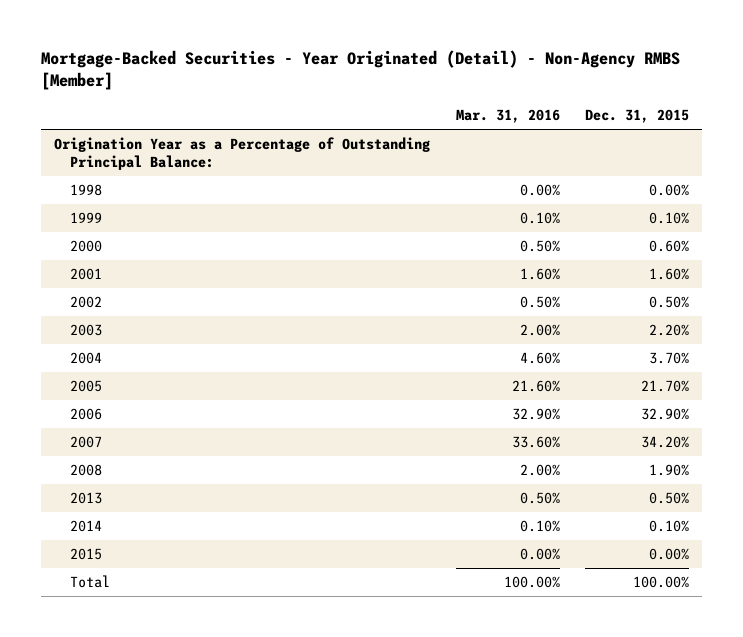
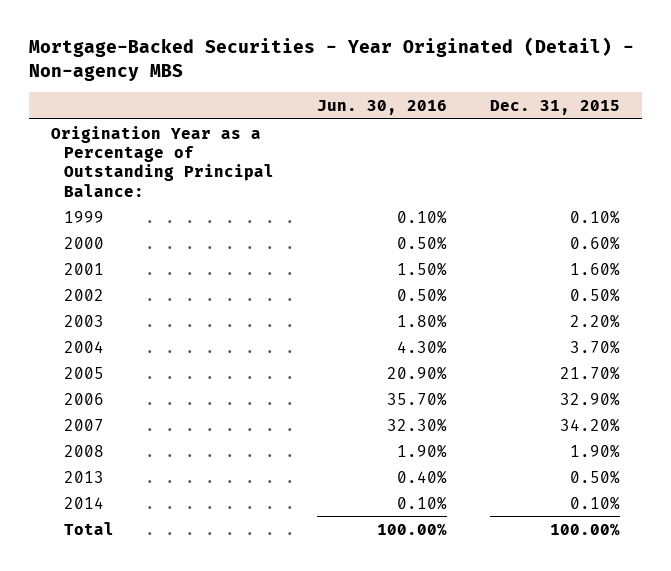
[41,49,681,91] Mortgage-Backed Securities - Year Originated (Detail) - Non-Agency RMBS [Member] -> [29,37,635,81] Mortgage-Backed Securities - Year Originated (Detail) - Non-agency MBS
[455,108,560,123] Mar. 31, 2016 -> none
none -> [316,99,447,115] Jun. 30, 2016
[70,184,103,197] 1998 -> none
[70,548,103,561] 2015 -> none

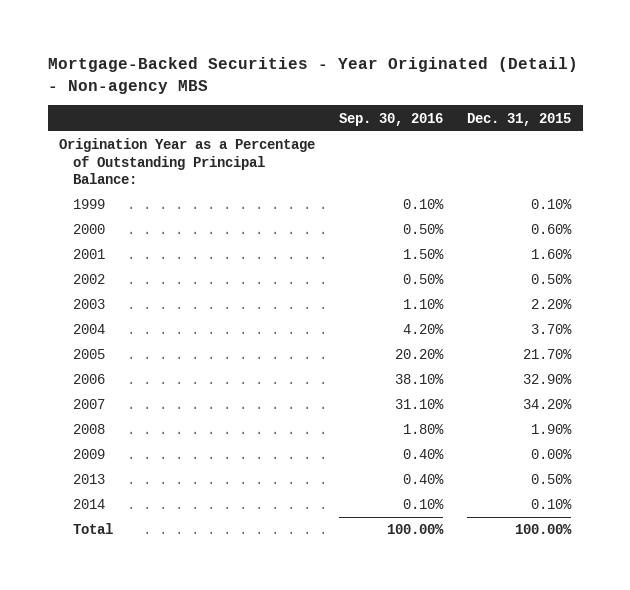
[316,99,447,115] Jun. 30, 2016 -> none
none -> [339,112,444,126] Sep. 30, 2016
none -> [72,449,105,460] 2009

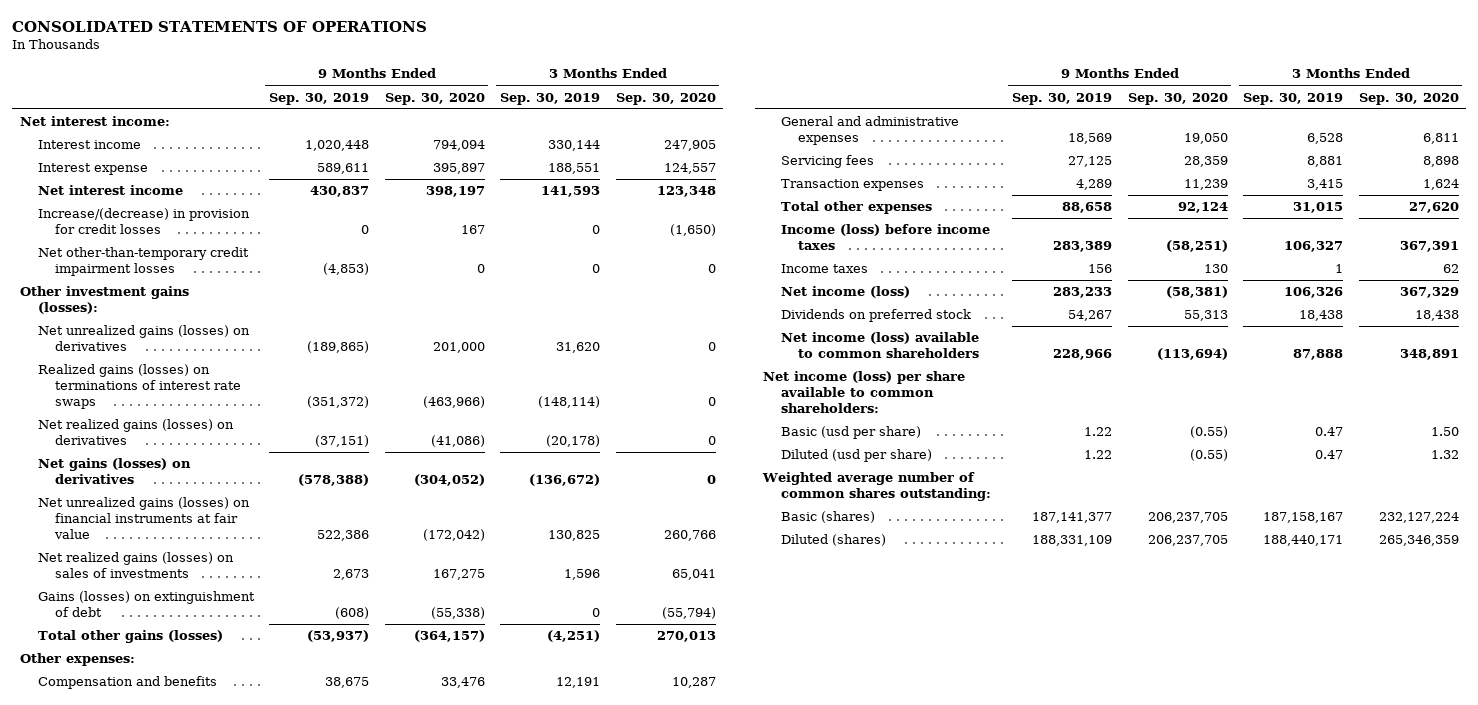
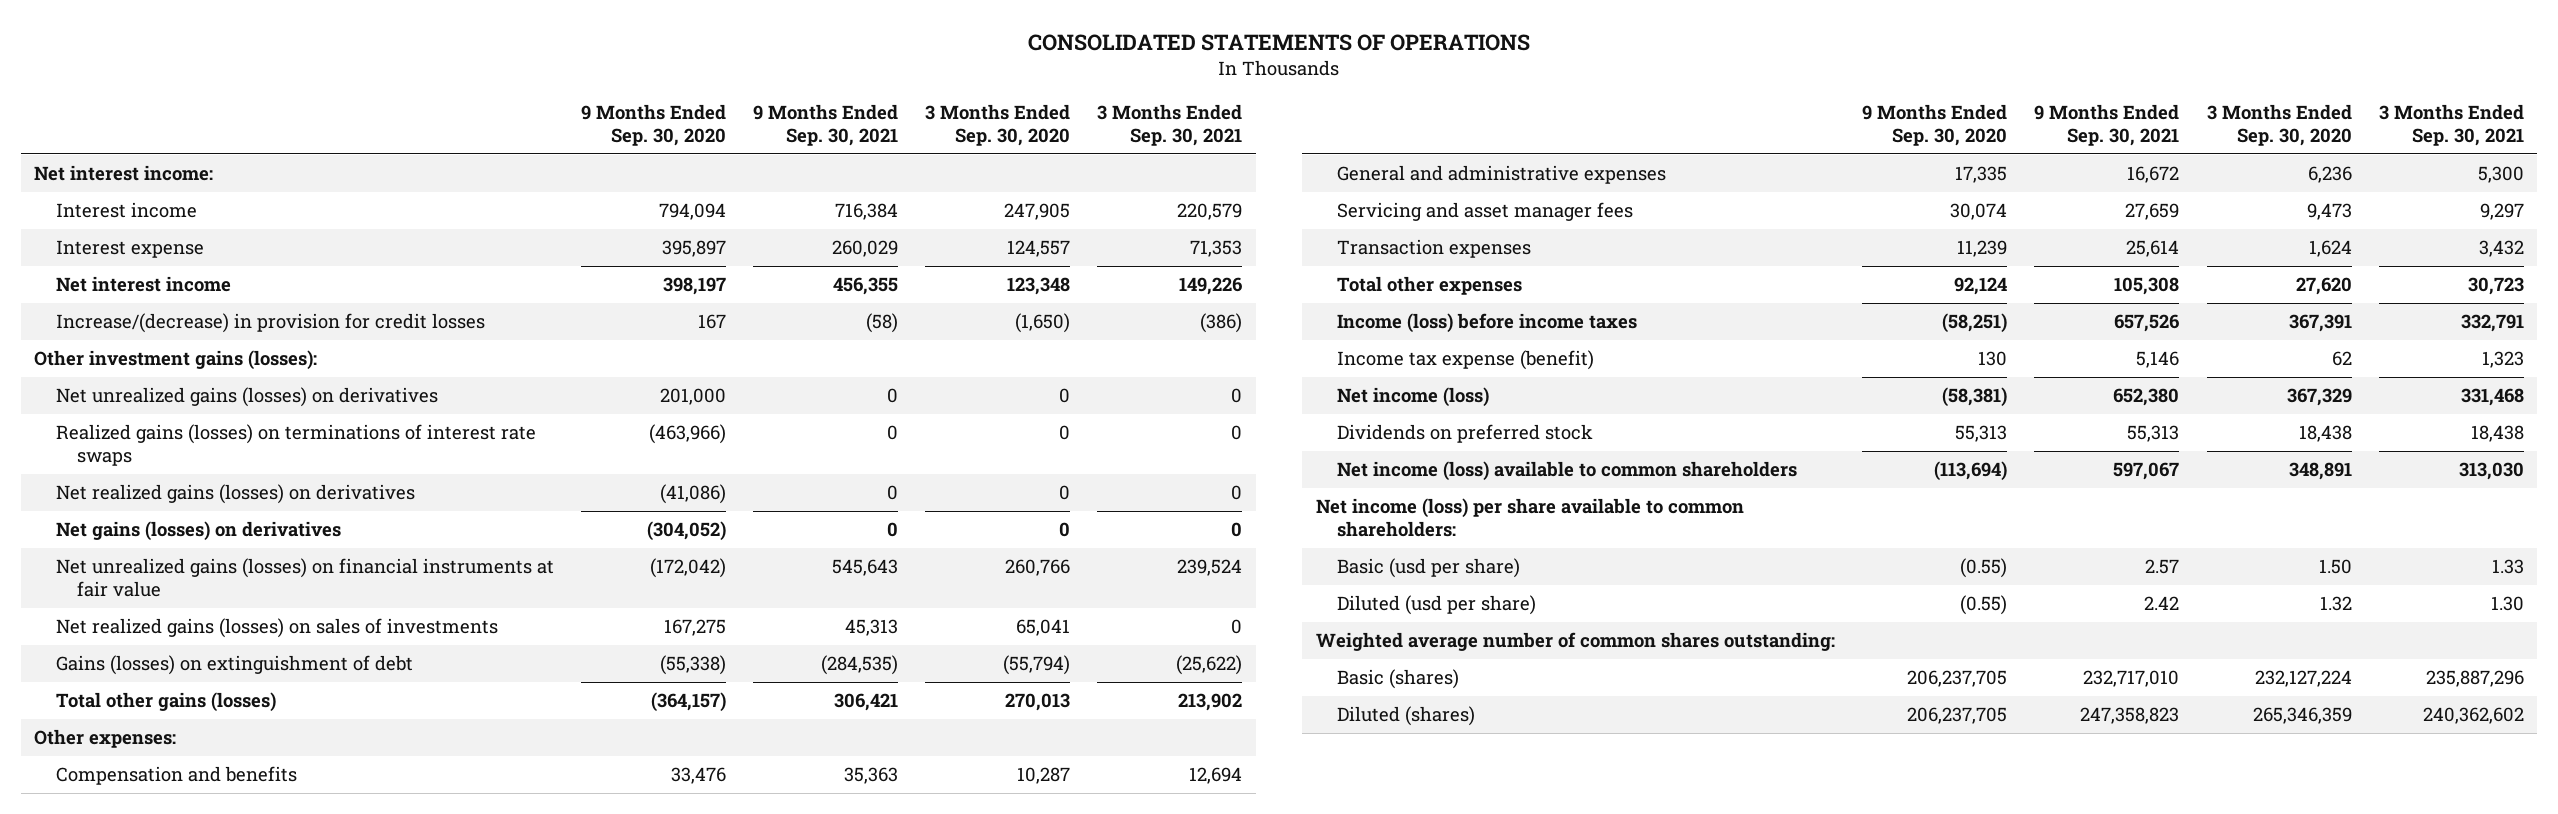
[269,92,370,105] Sep. 30, 2019 -> none
[500,92,601,105] Sep. 30, 2019 -> none
none -> [753,103,899,146] 9 Months Ended Sep. 30, 2021
none -> [1097,103,1243,146] 3 Months Ended Sep. 30, 2021
[37,247,249,277] Net other-than-temporary credit impairment losses -> none
[1183,133,1228,145] 19,050 -> [1955,166,2008,184] 17,335
[1422,133,1459,145] 6,811 -> [2307,166,2352,184] 6,236
[780,155,874,169] Servicing fees -> [1337,202,1634,222] Servicing and asset manager fees
[1183,156,1228,168] 28,359 -> [1950,203,2008,221] 30,074
[1422,156,1459,168] 8,898 -> [2306,203,2352,221] 9,473
[780,264,868,274] Income taxes -> [1337,350,1595,371] Income tax expense (benefit)

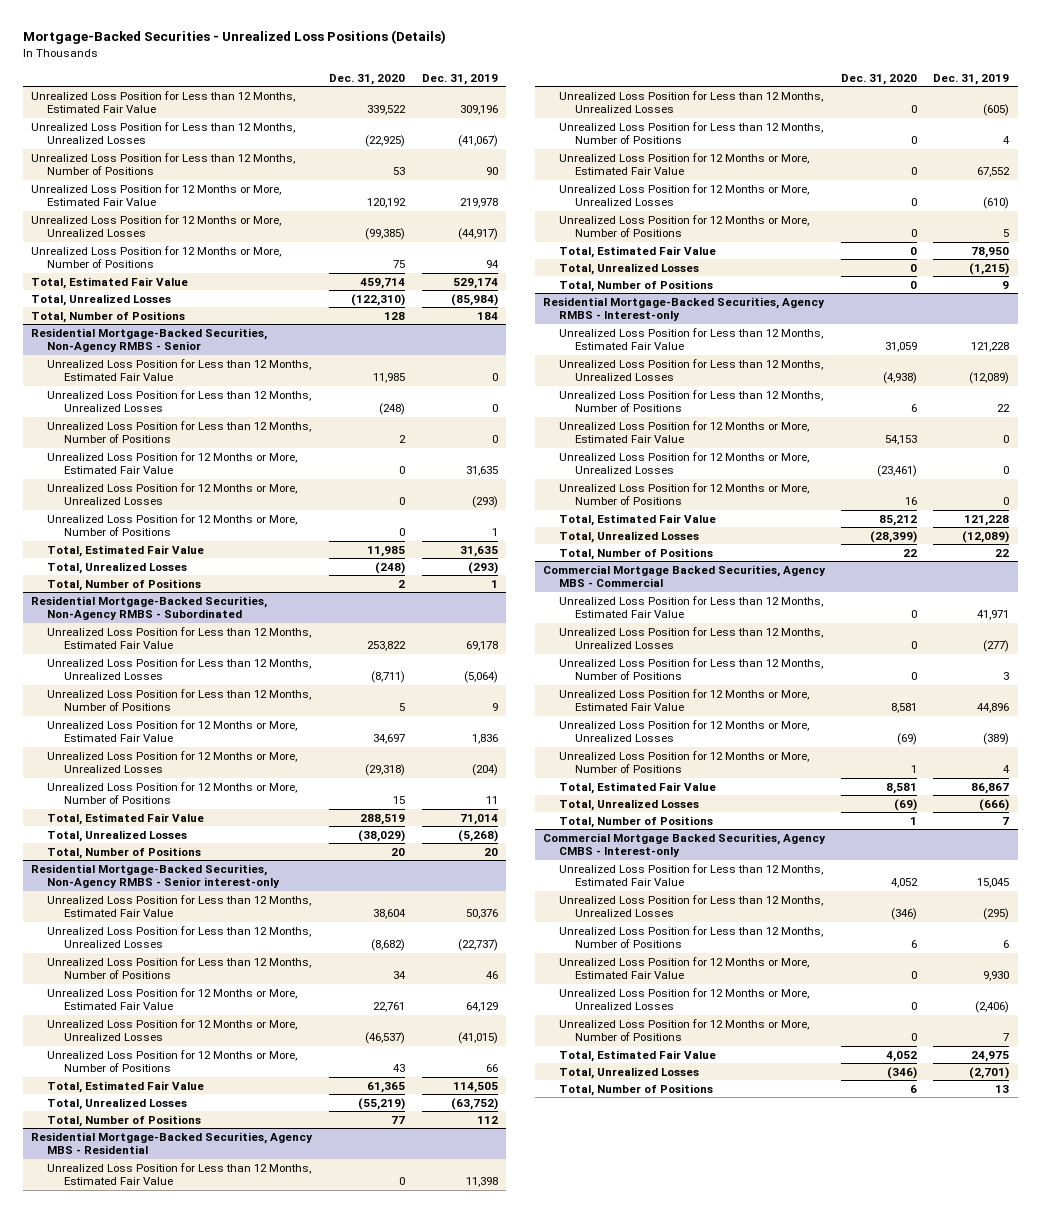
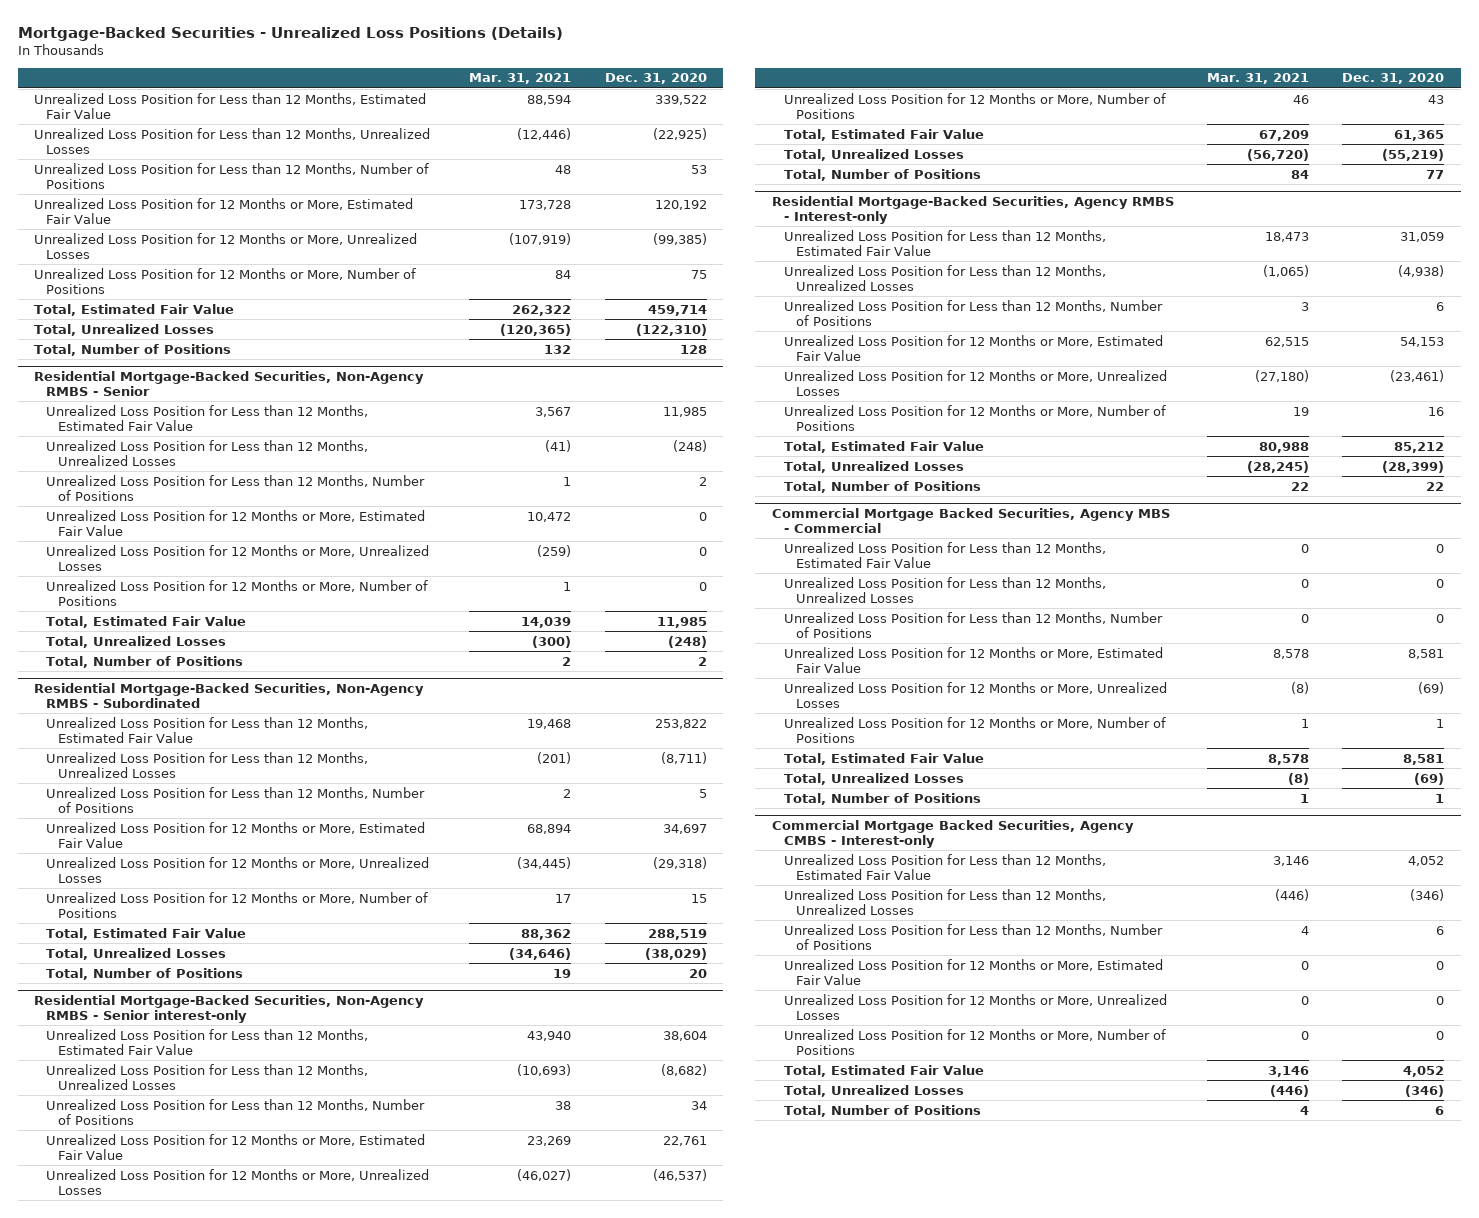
[421,73,498,85] Dec. 31, 2019 -> none
none -> [469,73,572,85] Mar. 31, 2021
[31,1131,314,1155] Residential Mortgage-Backed Securities, Agency MBS - Residential -> none
[47,1162,312,1186] Unrealized Loss Position for Less than 12 Months, Estimated Fair Value -> none
[559,90,824,114] Unrealized Loss Position for Less than 12 Months, Unrealized Losses -> none
[559,121,824,145] Unrealized Loss Position for Less than 12 Months, Number of Positions -> none
[559,152,810,176] Unrealized Loss Position for 12 Months or More, Estimated Fair Value -> none
[559,183,810,207] Unrealized Loss Position for 12 Months or More, Unrealized Losses -> none
[559,214,810,238] Unrealized Loss Position for 12 Months or More, Number of Positions -> none
[559,245,717,258] Total, Estimated Fair Value -> none
[559,262,700,275] Total, Unrealized Losses -> none
[559,279,714,292] Total, Number of Positions -> none

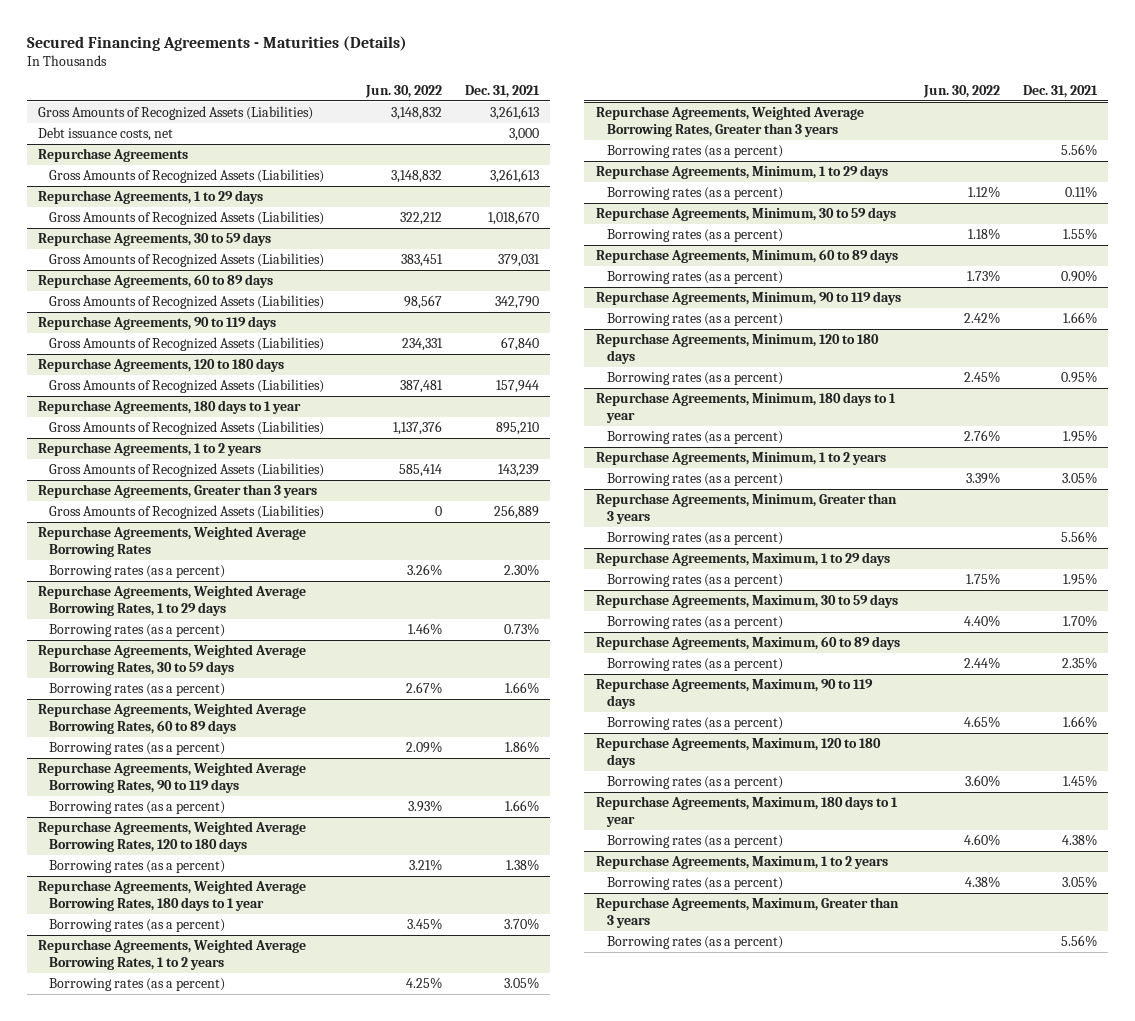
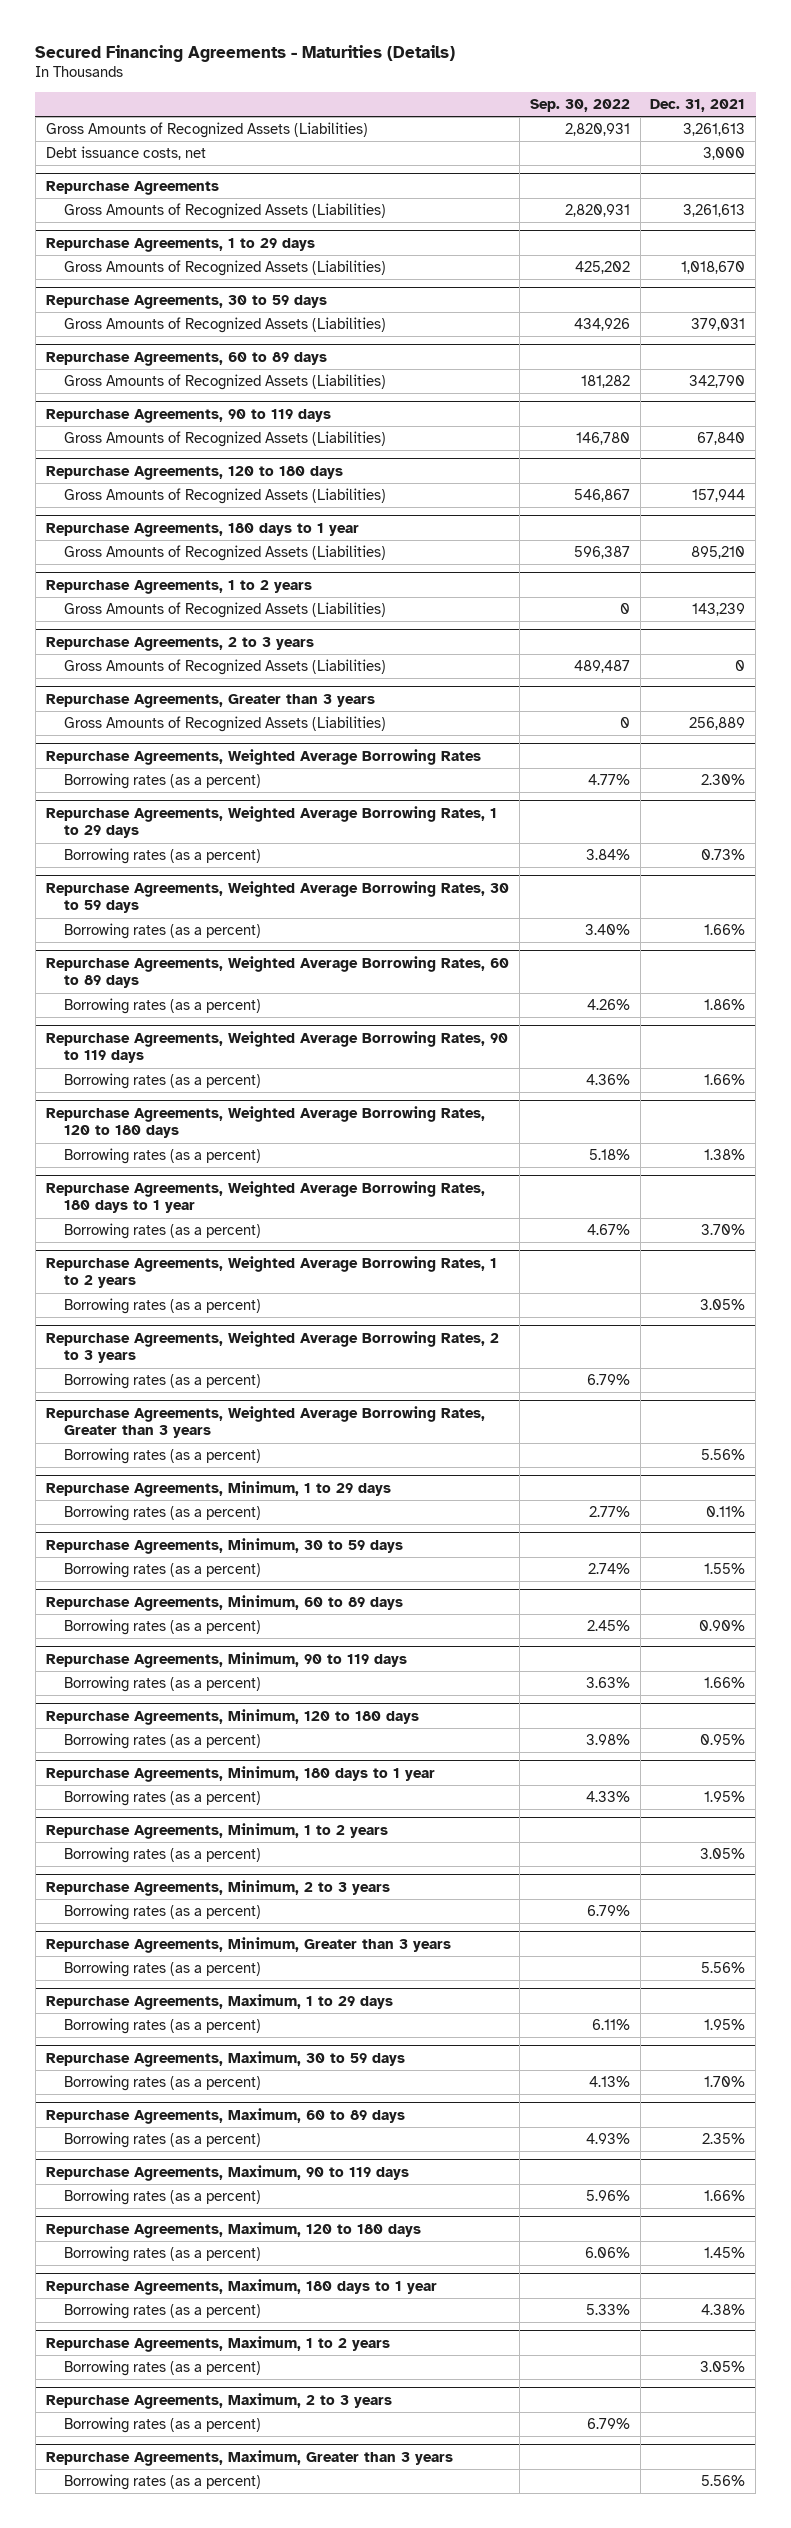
[365,84,443,98] Jun. 30, 2022 -> none
none -> [529,99,630,113] Sep. 30, 2022
none -> [45,636,314,651] Repurchase Agreements, 2 to 3 years
none -> [63,659,386,676] Gross Amounts of Recognized Assets (Liabilities)
none -> [45,1330,499,1364] Repurchase Agreements, Weighted Average Borrowing Rates, 2 to 3 years
none -> [63,1373,261,1390] Borrowing rates (as a percent)
none -> [45,1879,390,1896] Repurchase Agreements, Minimum, 2 to 3 years
none -> [63,1904,261,1921] Borrowing rates (as a percent)
none -> [45,2392,392,2409] Repurchase Agreements, Maximum, 2 to 3 years
none -> [63,2417,261,2434] Borrowing rates (as a percent)

